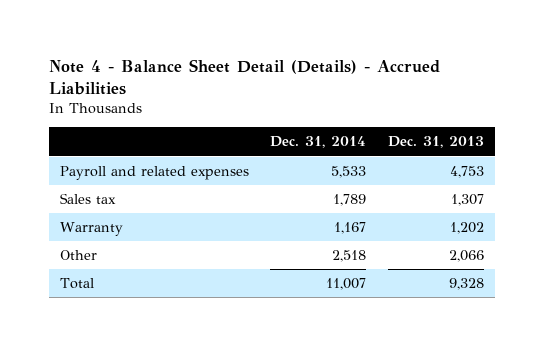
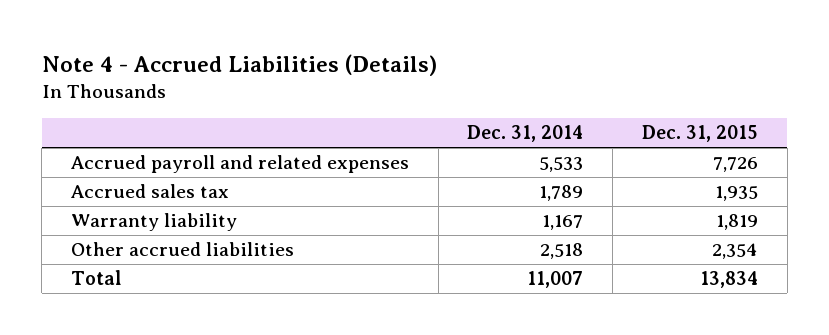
[49,58,441,95] Note 4 - Balance Sheet Detail (Details) - Accrued Liabilities -> [41,54,437,77] Note 4 - Accrued Liabilities (Details)
[387,136,484,149] Dec. 31, 2013 -> none
none -> [641,125,758,143] Dec. 31, 2015
[60,166,250,181] Payroll and related expenses -> [70,155,409,174] Accrued payroll and related expenses
[60,193,117,205] Sales tax -> [70,184,229,199] Accrued sales tax
[60,222,124,237] Warranty -> [70,213,237,232] Warranty liability
[60,250,98,261] Other -> [70,242,294,257] Other accrued liabilities

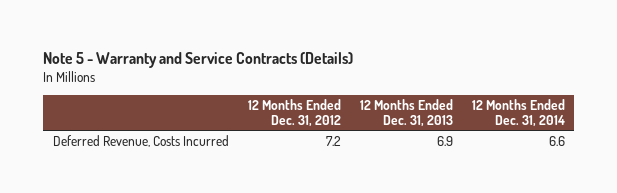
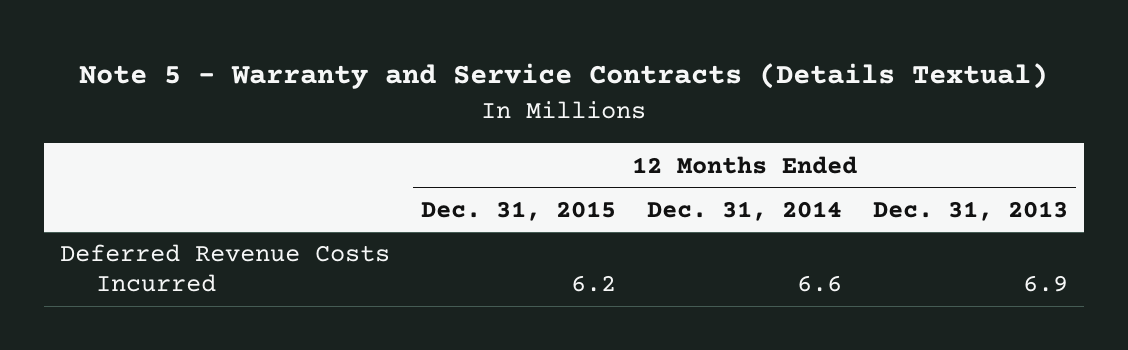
[43,52,354,69] Note 5 - Warranty and Service Contracts (Details) -> [78,63,1048,90] Note 5 - Warranty and Service Contracts (Details Textual)
[247,98,341,128] 12 Months Ended Dec. 31, 2012 -> none
none -> [420,200,616,221] Dec. 31, 2015
[52,134,229,147] Deferred Revenue, Costs Incurred -> [59,244,390,293] Deferred Revenue Costs Incurred

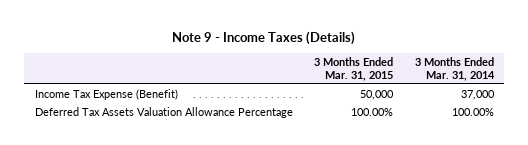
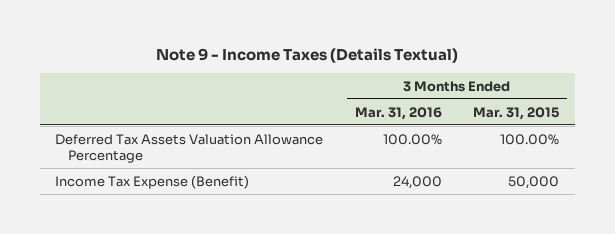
[172,30,356,45] Note 9 - Income Taxes (Details) -> [156,48,459,64] Note 9 - Income Taxes (Details Textual)
[414,56,495,81] 3 Months Ended Mar. 31, 2014 -> none
none -> [354,106,442,120] Mar. 31, 2016
[34,88,178,100] Income Tax Expense (Benefit) -> [55,174,250,189] Income Tax Expense (Benefit)

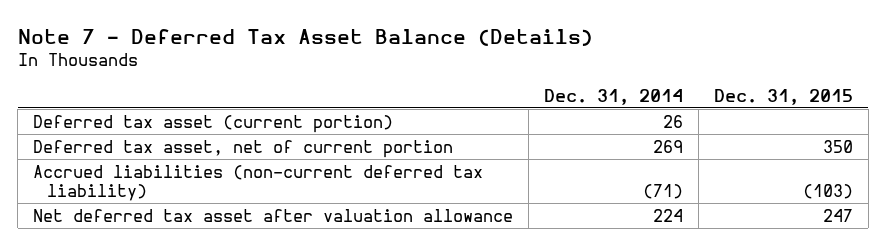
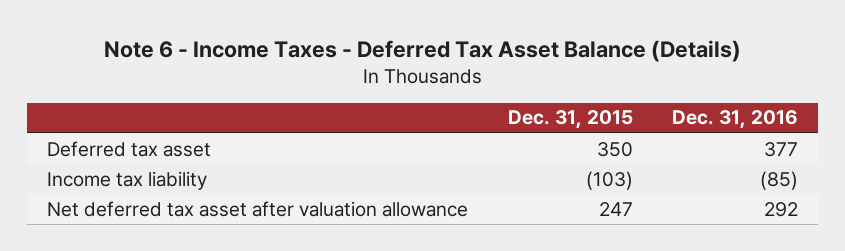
[17,28,593,46] Note 7 - Deferred Tax Asset Balance (Details) -> [103,40,741,63] Note 6 - Income Taxes - Deferred Tax Asset Balance (Details)
[543,88,683,105] Dec. 31, 2014 -> none
none -> [672,110,799,130] Dec. 31, 2016
[33,114,394,133] Deferred tax asset (current portion) -> none
[33,139,454,158] Deferred tax asset, net of current portion -> [46,140,211,157] Deferred tax asset
[33,164,484,202] Accrued liabilities (non-current deferred tax liability) -> [46,170,207,190] Income tax liability

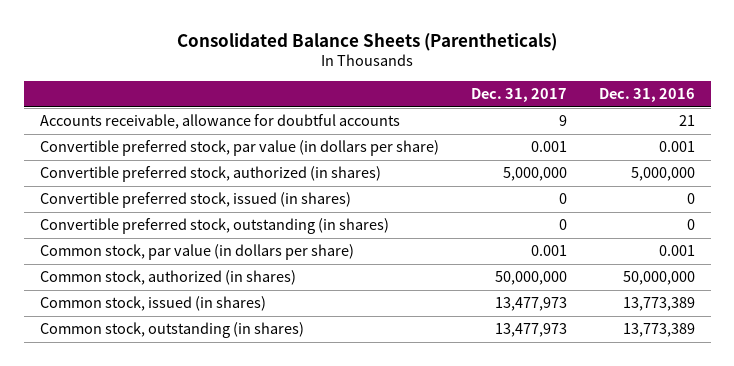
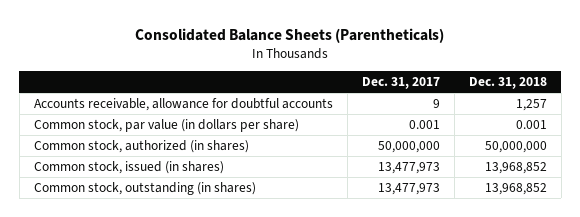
[598,88,695,103] Dec. 31, 2016 -> none
none -> [468,77,547,90] Dec. 31, 2018
[39,140,439,157] Convertible preferred stock, par value (in dollars per share) -> none
[39,166,381,183] Convertible preferred stock, authorized (in shares) -> none
[39,192,351,209] Convertible preferred stock, issued (in shares) -> none
[39,218,389,235] Convertible preferred stock, outstanding (in shares) -> none

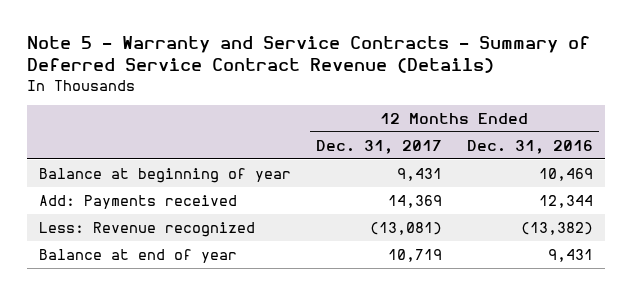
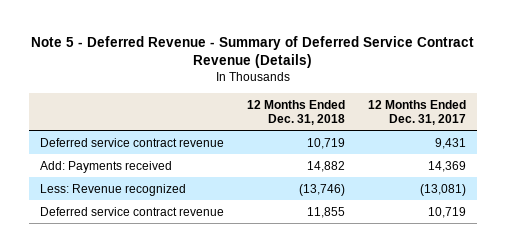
[26,36,590,74] Note 5 - Warranty and Service Contracts - Summary of Deferred Service Contract Revenue (Details) -> [31,36,475,69] Note 5 - Deferred Revenue - Summary of Deferred Service Contract Revenue (Details)
[466,139,593,154] Dec. 31, 2016 -> none
none -> [247,99,346,126] 12 Months Ended Dec. 31, 2018
[39,167,292,183] Balance at beginning of year -> [40,137,225,147] Deferred service contract revenue
[39,248,238,263] Balance at end of year -> [40,206,225,216] Deferred service contract revenue

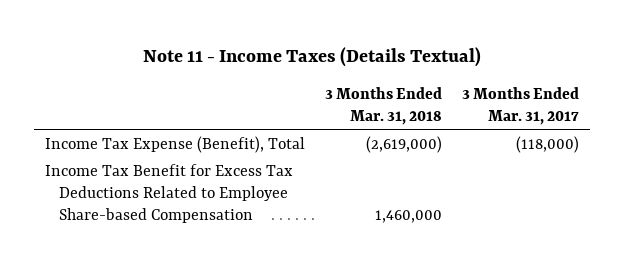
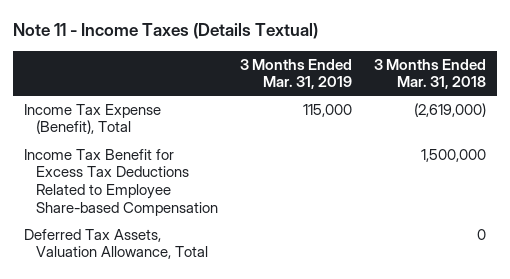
[462,86,580,125] 3 Months Ended Mar. 31, 2017 -> none
none -> [240,58,353,90] 3 Months Ended Mar. 31, 2019
[374,209,442,223] 1,460,000 -> [421,148,487,162] 1,500,000
none -> [23,228,209,260] Deferred Tax Assets, Valuation Allowance, Total

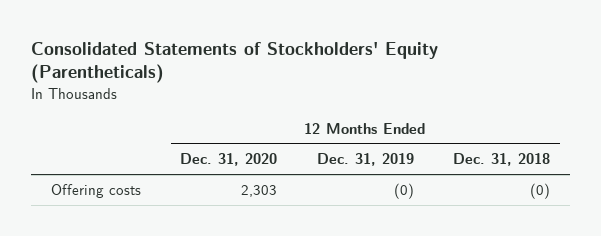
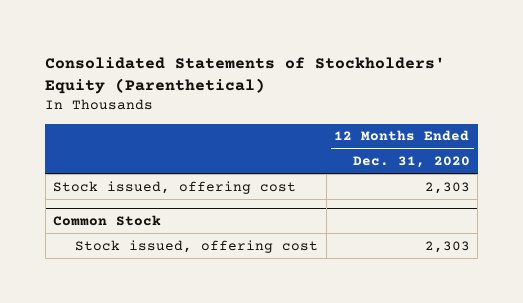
[31,41,439,84] Consolidated Statements of Stockholders' Equity (Parentheticals) -> [45,56,446,94] Consolidated Statements of Stockholders' Equity (Parenthetical)
[316,153,414,167] Dec. 31, 2019 -> none
[453,153,551,167] Dec. 31, 2018 -> none
[51,184,142,199] Offering costs -> [53,180,297,194] Stock issued, offering cost
none -> [53,214,162,226] Common Stock
none -> [75,239,319,253] Stock issued, offering cost

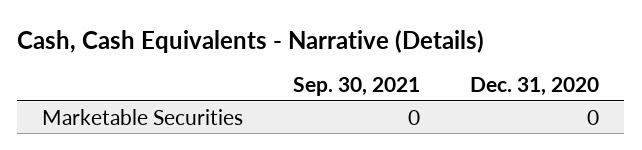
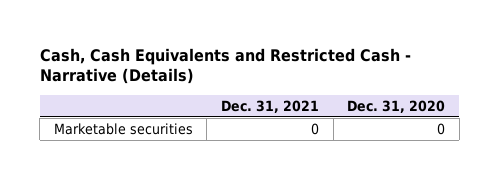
[17,30,485,54] Cash, Cash Equivalents - Narrative (Details) -> [39,47,411,85] Cash, Cash Equivalents and Restricted Cash - Narrative (Details)
[293,77,421,97] Sep. 30, 2021 -> none
none -> [220,99,319,113] Dec. 31, 2021
[42,108,244,125] Marketable Securities -> [53,122,193,135] Marketable securities

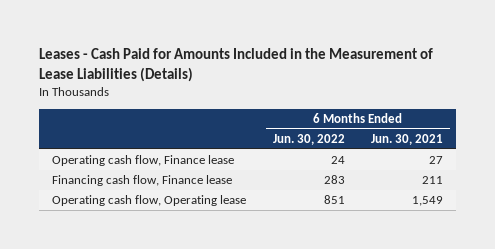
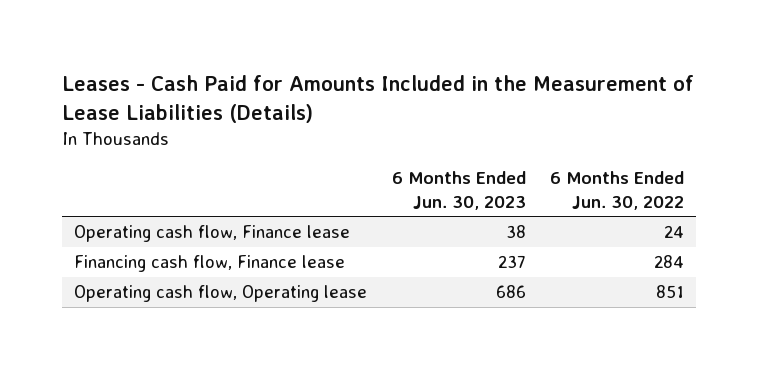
[371,134,444,146] Jun. 30, 2021 -> none
none -> [391,171,526,210] 6 Months Ended Jun. 30, 2023
[323,175,345,185] 283 -> [654,255,685,269] 284

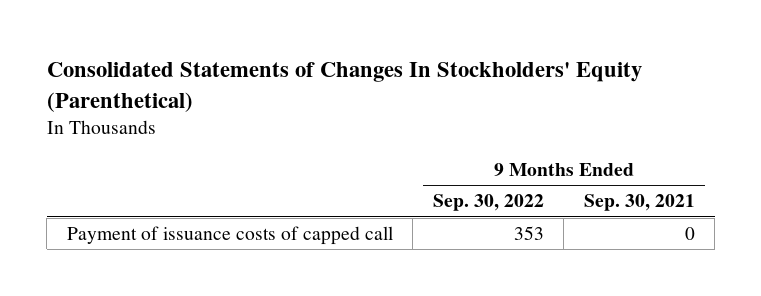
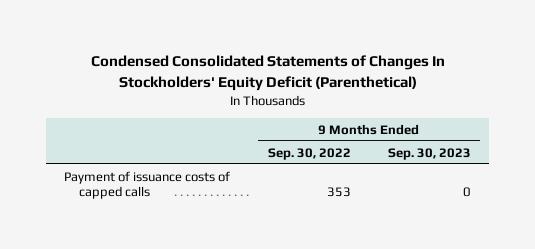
[46,62,642,112] Consolidated Statements of Changes In Stockholders' Equity (Parenthetical) -> [90,55,445,92] Condensed Consolidated Statements of Changes In Stockholders' Equity Deficit (Parenthetical)
[583,194,695,212] Sep. 30, 2021 -> none
none -> [387,147,471,160] Sep. 30, 2023
[66,226,393,246] Payment of issuance costs of capped call -> [64,170,231,200] Payment of issuance costs of capped calls

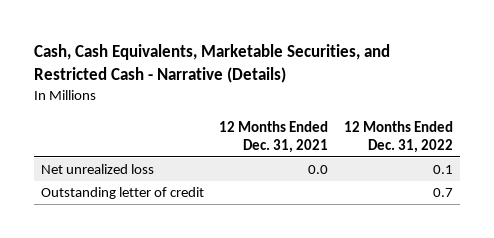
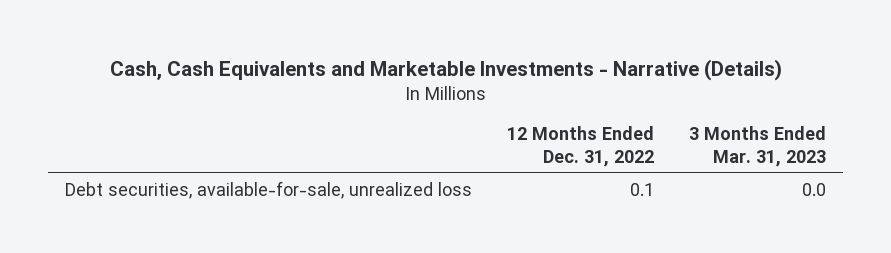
[33,43,390,84] Cash, Cash Equivalents, Marketable Securities, and Restricted Cash - Narrative (Details) -> [109,58,782,81] Cash, Cash Equivalents and Marketable Investments - Narrative (Details)
[219,120,329,153] 12 Months Ended Dec. 31, 2021 -> none
none -> [688,126,826,167] 3 Months Ended Mar. 31, 2023
[41,187,205,200] Outstanding letter of credit -> none
[41,164,155,175] Net unrealized loss -> [65,180,473,199] Debt securities, available-for-sale, unrealized loss

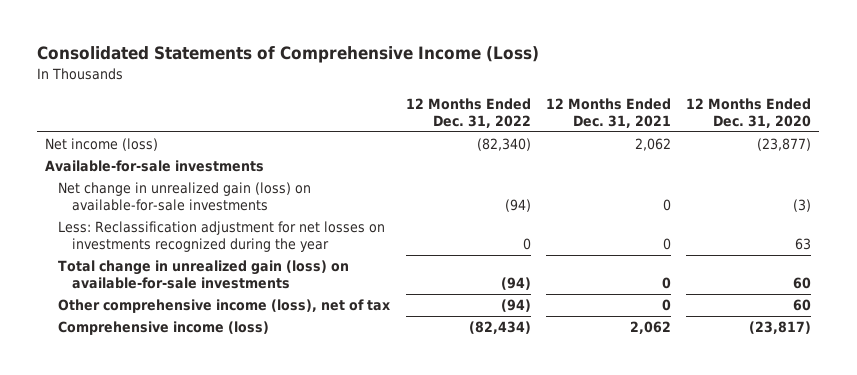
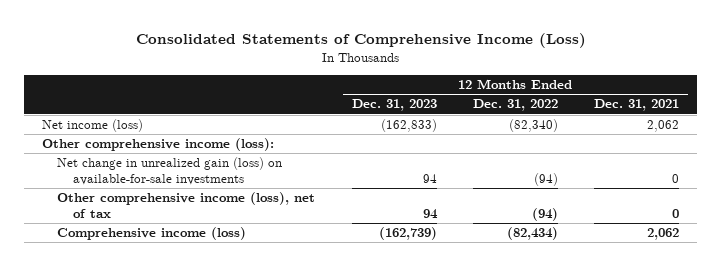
[686,98,812,128] 12 Months Ended Dec. 31, 2020 -> none
none -> [351,99,437,112] Dec. 31, 2023
[45,160,265,173] Available-for-sale investments -> none
none -> [41,138,274,152] Other comprehensive income (loss):
[58,221,386,252] Less: Reclassification adjustment for net losses on investments recognized during the year -> none
[58,260,350,289] Total change in unrealized gain (loss) on available-for-sale investments -> none

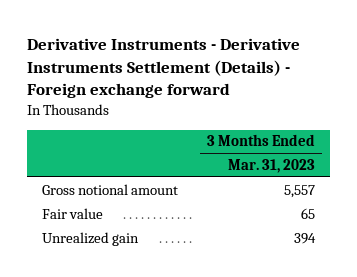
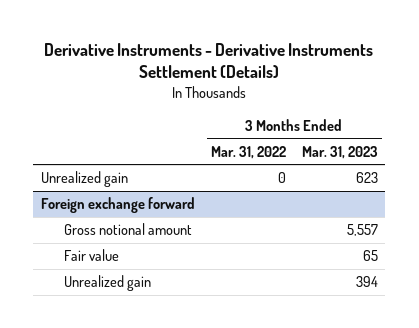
[27,37,301,99] Derivative Instruments - Derivative Instruments Settlement (Details) - Foreign exchange forward -> [44,42,374,79] Derivative Instruments - Derivative Instruments Settlement (Details)
none -> [210,145,286,159] Mar. 31, 2022
none -> [41,171,129,188] Unrealized gain
none -> [41,197,196,214] Foreign exchange forward

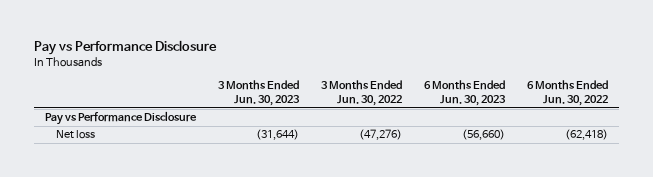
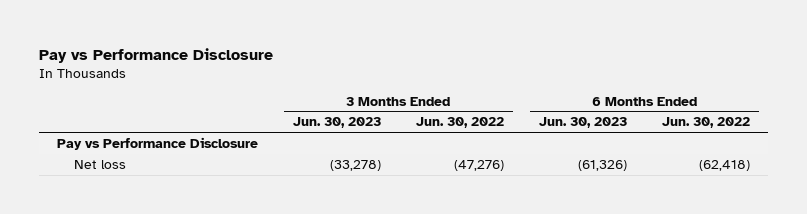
[255,129,299,141] (31,644) -> [329,159,381,171] (33,278)
[462,129,506,141] (56,660) -> [578,159,628,171] (61,326)

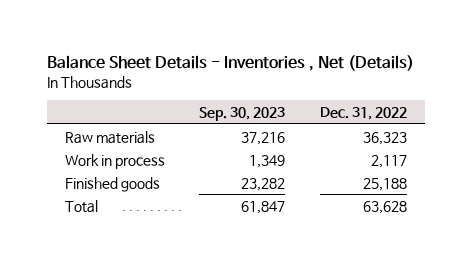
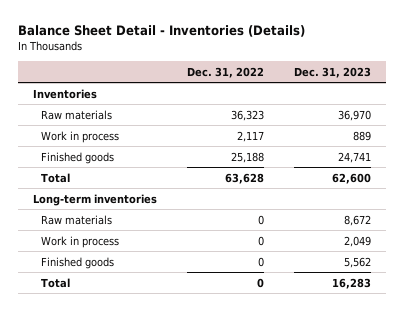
[47,55,415,72] Balance Sheet Details - Inventories , Net (Details) -> [17,24,305,37] Balance Sheet Detail - Inventories (Details)
[199,106,286,121] Sep. 30, 2023 -> none
none -> [294,66,372,78] Dec. 31, 2023
none -> [32,88,97,99] Inventories
none -> [32,193,157,206] Long-term inventories
none -> [40,214,112,225] Raw materials
none -> [40,235,119,248] Work in process
none -> [40,256,114,269] Finished goods
none -> [40,277,70,288] Total

